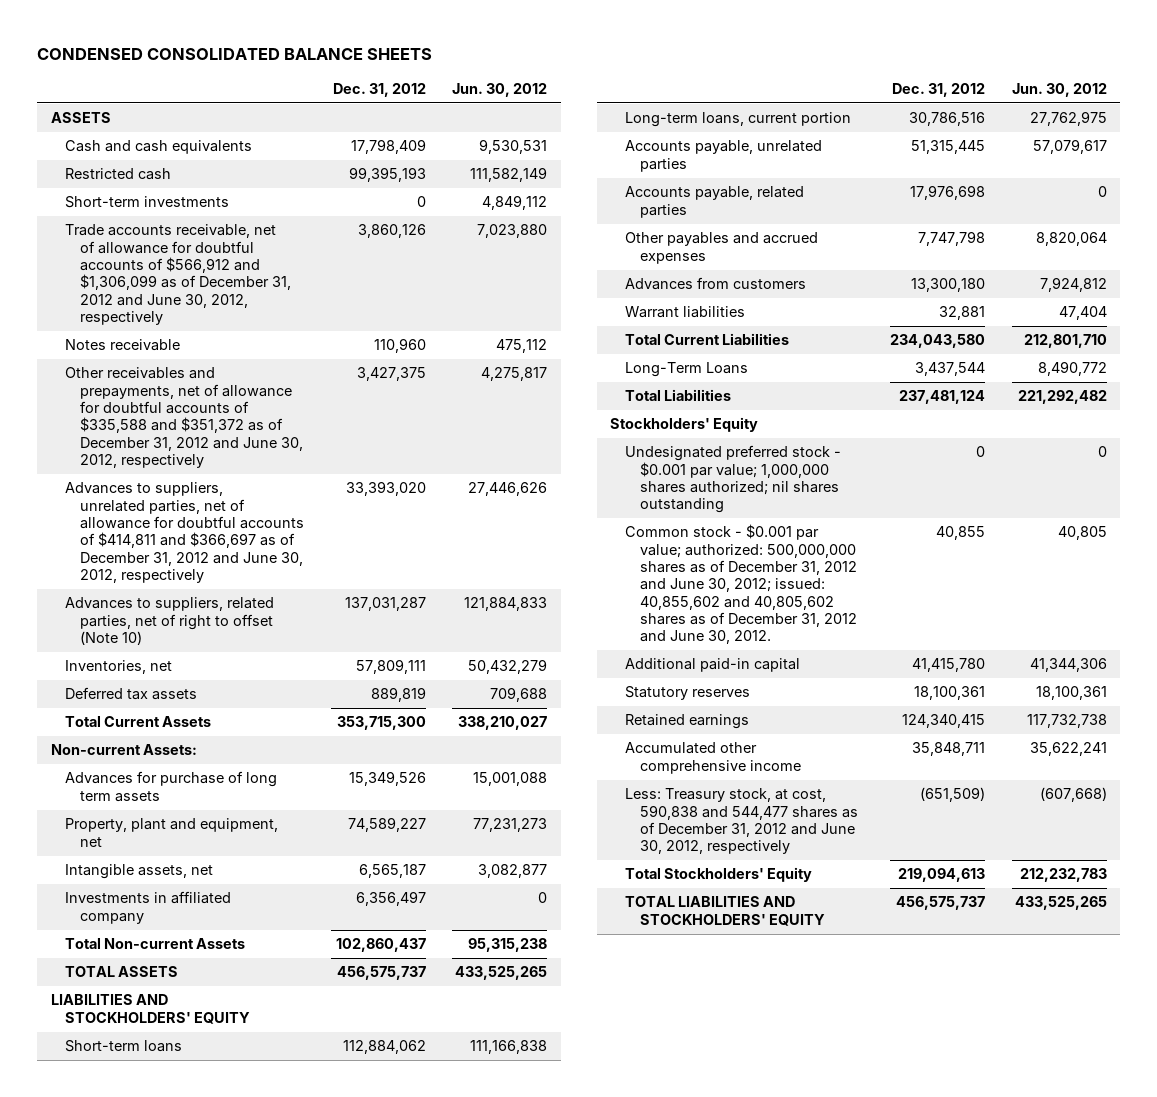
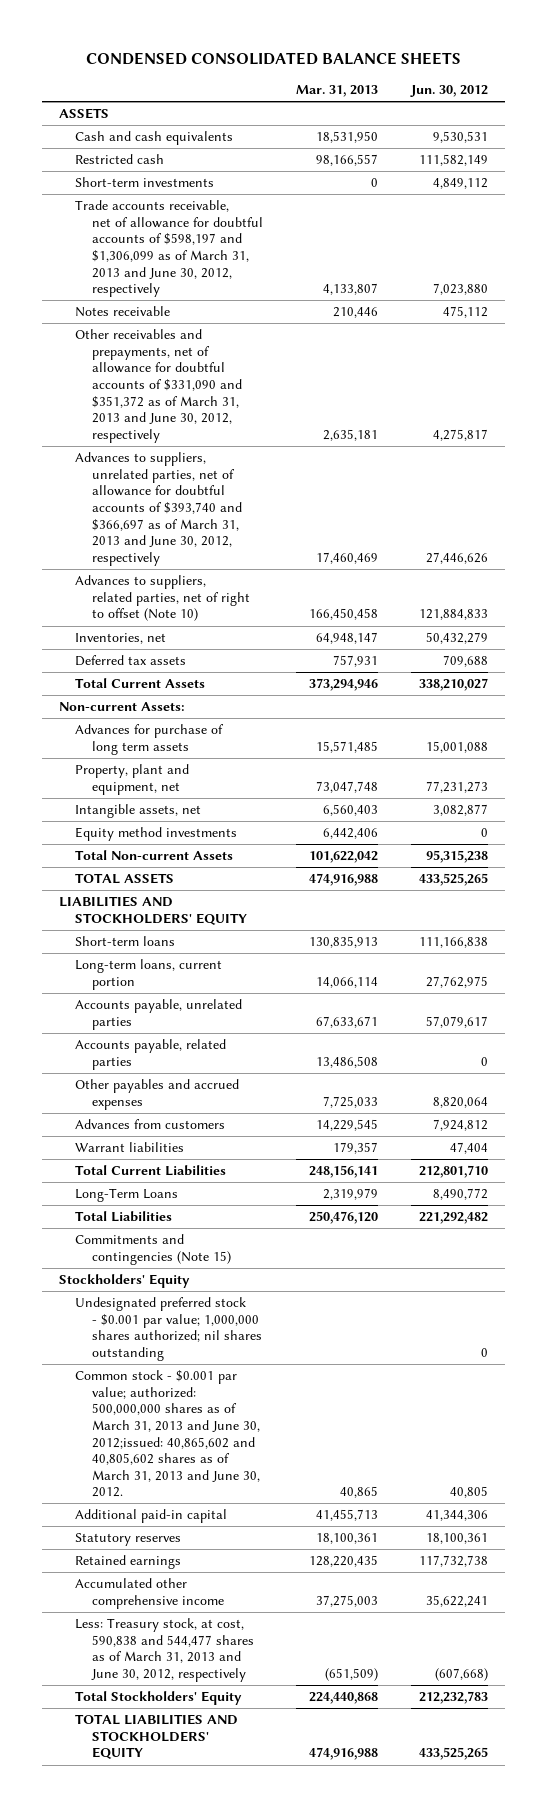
[332,82,426,97] Dec. 31, 2012 -> none
none -> [295,85,378,98] Mar. 31, 2013
[65,224,292,325] Trade accounts receivable, net of allowance for doubtful accounts of $566,912 and $1,306,099 as of December 31, 2012 and June 30, 2012, respectively -> [75,200,263,298] Trade accounts receivable, net of allowance for doubtful accounts of $598,197 and $1,306,099 as of March 31, 2013 and June 30, 2012, respectively
[65,367,304,468] Other receivables and prepayments, net of allowance for doubtful accounts of $335,588 and $351,372 as of December 31, 2012 and June 30, 2012, respectively -> [75,329,242,443] Other receivables and prepayments, net of allowance for doubtful accounts of $331,090 and $351,372 as of March 31, 2013 and June 30, 2012, respectively
[65,482,305,583] Advances to suppliers, unrelated parties, net of allowance for doubtful accounts of $414,811 and $366,697 as of December 31, 2012 and June 30, 2012, respectively -> [75,452,242,566] Advances to suppliers, unrelated parties, net of allowance for doubtful accounts of $393,740 and $366,697 as of March 31, 2013 and June 30, 2012, respectively
[65,891,232,924] Investments in affiliated company -> none
none -> [75,827,238,842] Equity method investments
none -> [75,1234,231,1265] Commitments and contingencies (Note 15)
[624,524,857,645] Common stock - $0.001 par value; authorized: 500,000,000 shares as of December 31, 2012 and June 30, 2012; issued: 40,855,602 and 40,805,602 shares as of December 31, 2012 and June 30, 2012. -> [75,1370,260,1498] Common stock - $0.001 par value; authorized: 500,000,000 shares as of March 31, 2013 and June 30, 2012;issued: 40,865,602 and 40,805,602 shares as of March 31, 2013 and June 30, 2012.
[624,788,858,855] Less: Treasury stock, at cost, 590,838 and 544,477 shares as of December 31, 2012 and June 30, 2012, respectively -> [75,1618,254,1682] Less: Treasury stock, at cost, 590,838 and 544,477 shares as of March 31, 2013 and June 30, 2012, respectively

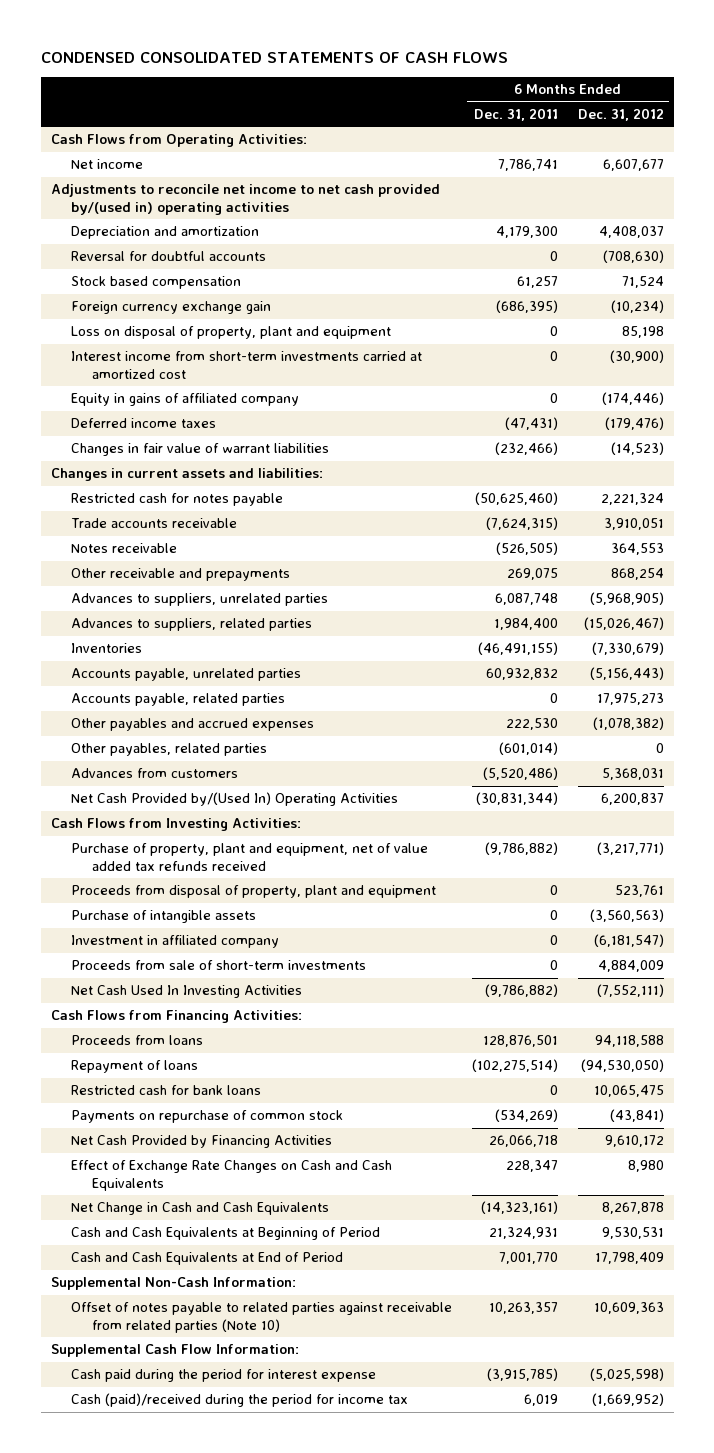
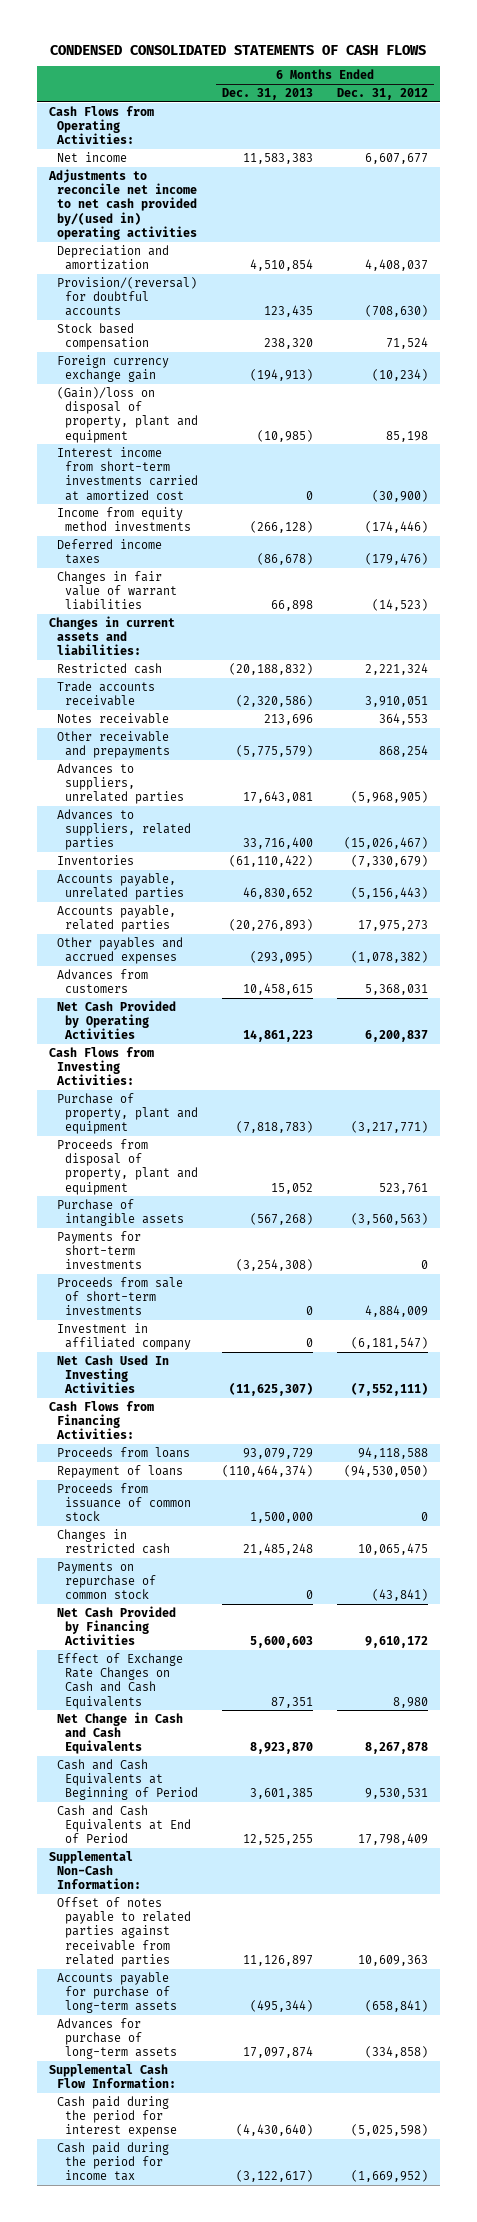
[473,107,558,121] Dec. 31, 2011 -> none
none -> [222,87,314,100] Dec. 31, 2013
[71,251,267,262] Reversal for doubtful accounts -> [57,276,198,317] Provision/(reversal) for doubtful accounts
[71,326,392,340] Loss on disposal of property, plant and equipment -> [57,386,199,443] (Gain)/loss on disposal of property, plant and equipment
[71,393,300,407] Equity in gains of affiliated company -> [57,506,192,532] Income from equity method investments
[71,493,284,507] Restricted cash for notes payable -> [57,662,163,674] Restricted cash
[71,743,268,757] Other payables, related parties -> none
[71,792,399,807] Net Cash Provided by/(Used In) Operating Activities -> [57,999,177,1040] Net Cash Provided by Operating Activities
[71,843,429,871] Purchase of property, plant and equipment, net of value added tax refunds received -> [57,1092,199,1135] Purchase of property, plant and equipment
none -> [57,1230,143,1270] Payments for short-term investments
[71,935,280,949] Investment in affiliated company -> [57,1322,192,1351] Investment in affiliated company
none -> [57,1482,192,1522] Proceeds from issuance of common stock
[71,1085,262,1096] Restricted cash for bank loans -> [57,1528,171,1555] Changes in restricted cash
[71,1302,453,1333] Offset of notes payable to related parties against receivable from related parties (Note 10) -> [57,1896,192,1967] Offset of notes payable to related parties against receivable from related parties
none -> [57,1971,178,2014] Accounts payable for purchase of long-term assets
none -> [57,2017,178,2060] Advances for purchase of long-term assets
[71,1393,409,1408] Cash (paid)/received during the period for income tax -> [57,2141,170,2182] Cash paid during the period for income tax

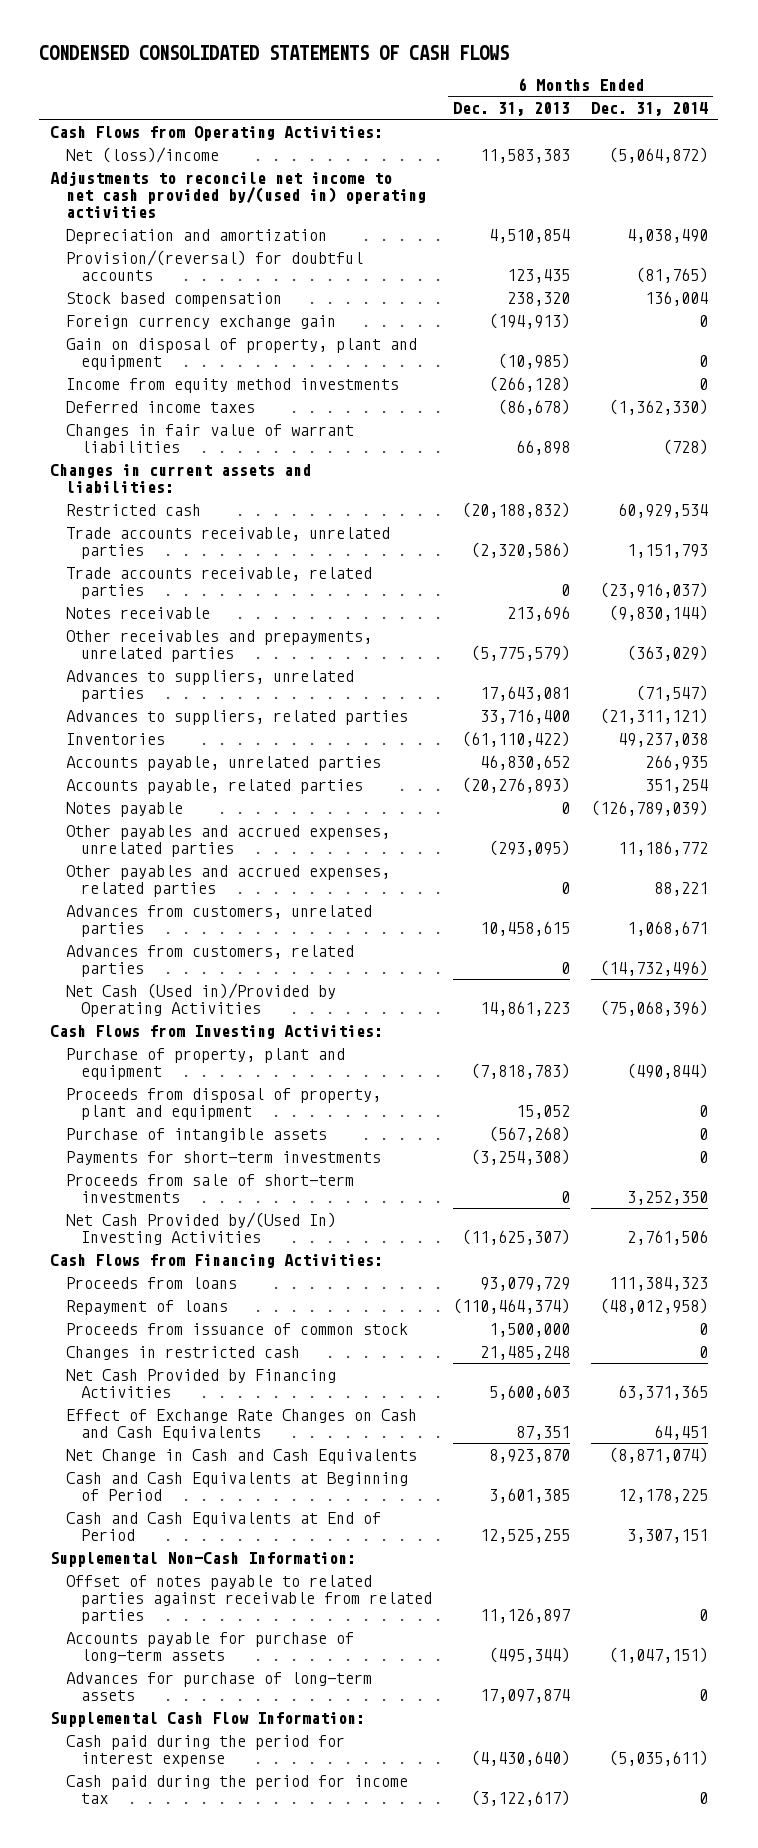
[336,87,428,100] Dec. 31, 2012 -> none
none -> [590,101,708,116] Dec. 31, 2014
[57,151,128,162] Net income -> [65,146,219,163] Net (loss)/income
[57,446,199,501] Interest income from short-term investments carried at amortized cost -> none
[57,386,199,443] (Gain)/loss on disposal of property, plant and equipment -> [65,337,417,370] Gain on disposal of property, plant and equipment
[57,680,156,707] Trade accounts receivable -> [65,526,390,559] Trade accounts receivable, unrelated parties
none -> [65,566,372,599] Trade accounts receivable, related parties
[57,730,171,759] Other receivable and prepayments -> [65,629,372,662] Other receivables and prepayments, unrelated parties
none -> [65,801,183,817] Notes payable
[57,936,184,965] Other payables and accrued expenses -> [65,824,390,857] Other payables and accrued expenses, unrelated parties
none -> [65,864,390,897] Other payables and accrued expenses, related parties
[57,968,149,994] Advances from customers -> [65,904,372,937] Advances from customers, unrelated parties
none -> [65,944,354,977] Advances from customers, related parties
[57,999,177,1040] Net Cash Provided by Operating Activities -> [65,982,336,1017] Net Cash (Used in)/Provided by Operating Activities
[57,1322,192,1351] Investment in affiliated company -> none
[57,1354,170,1394] Net Cash Used In Investing Activities -> [65,1211,336,1245] Net Cash Provided by/(Used In) Investing Activities
[57,1561,157,1600] Payments on repurchase of common stock -> none

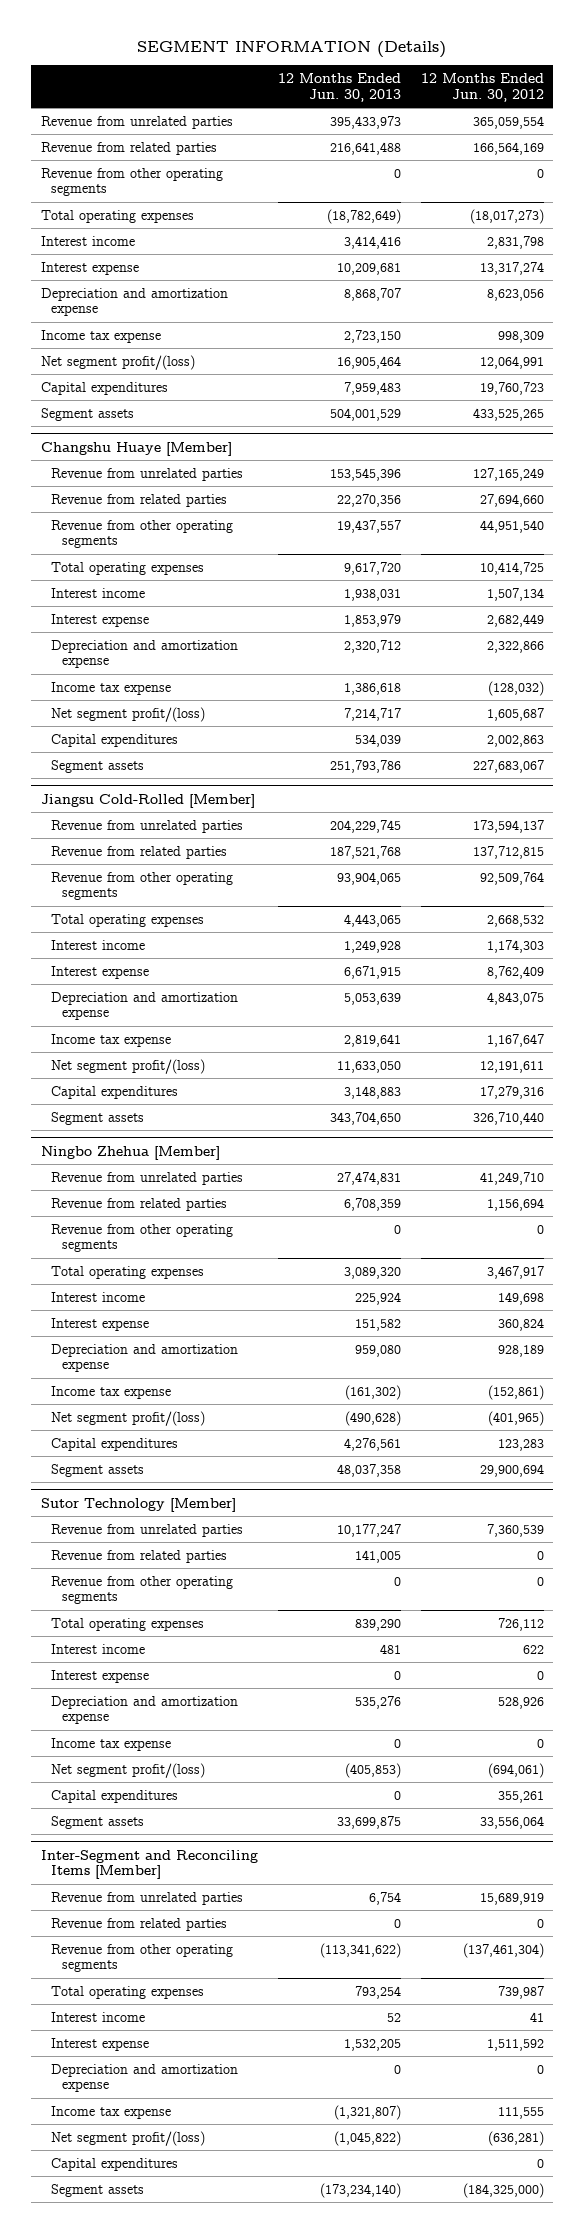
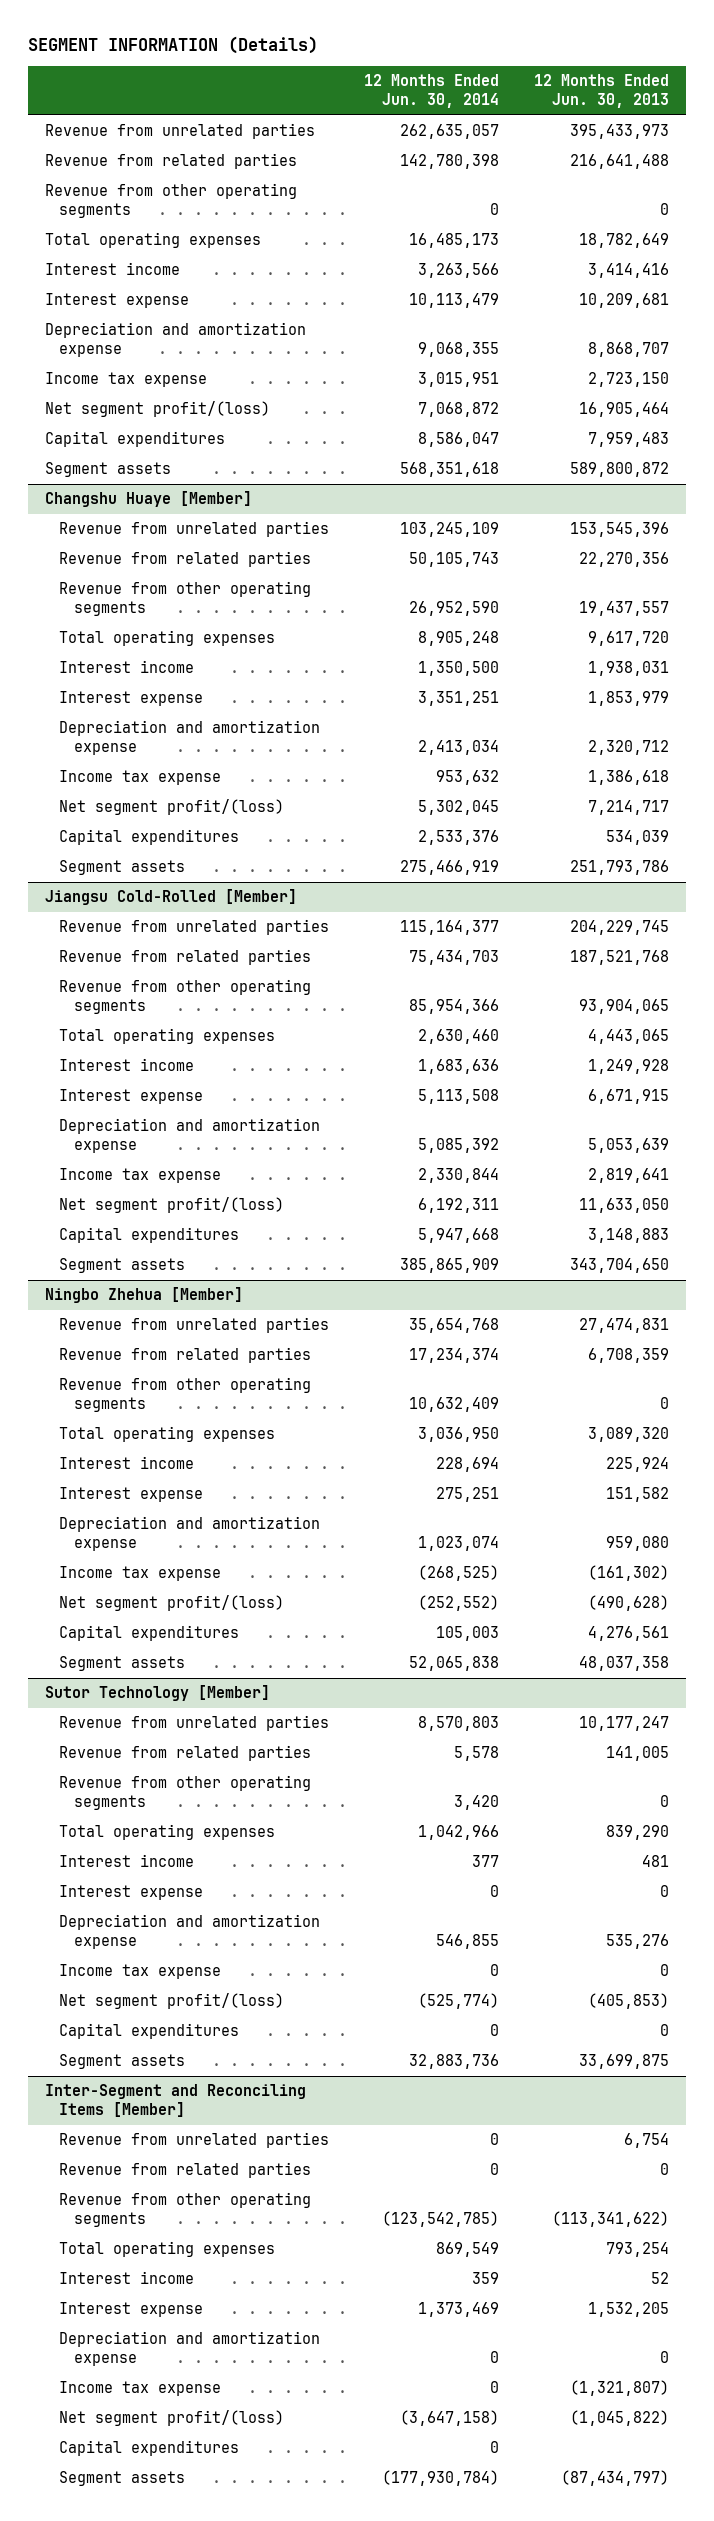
[420,72,544,102] 12 Months Ended Jun. 30, 2012 -> none
none -> [364,74,500,109] 12 Months Ended Jun. 30, 2014
[326,208,401,224] (18,782,649) -> [578,233,669,249] 18,782,649
[329,407,401,421] 504,001,529 -> [569,462,669,478] 589,800,872
[319,2182,401,2198] (173,234,140) -> [560,2470,669,2487] (87,434,797)

